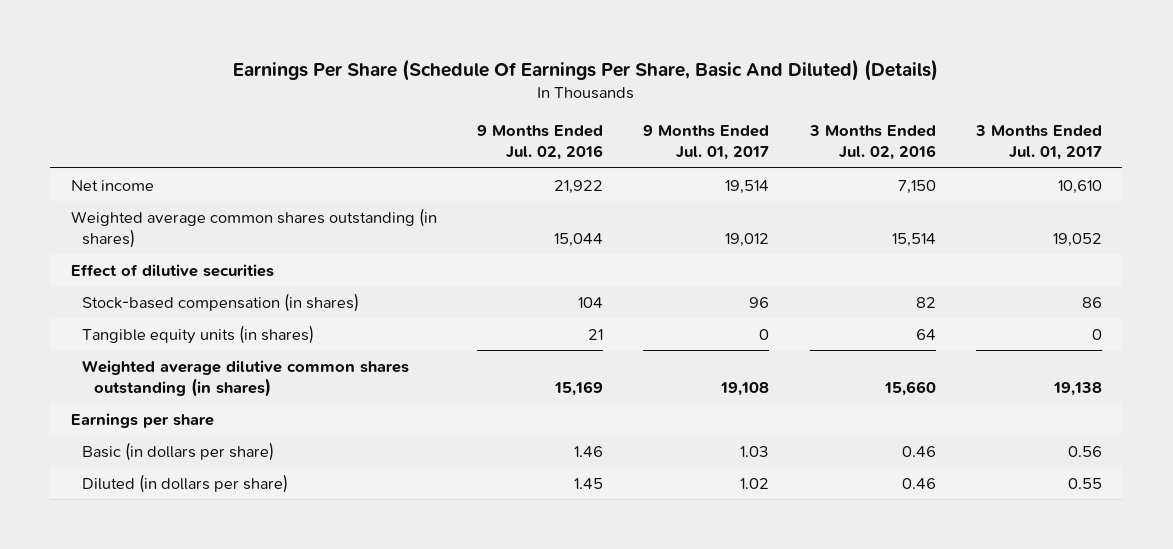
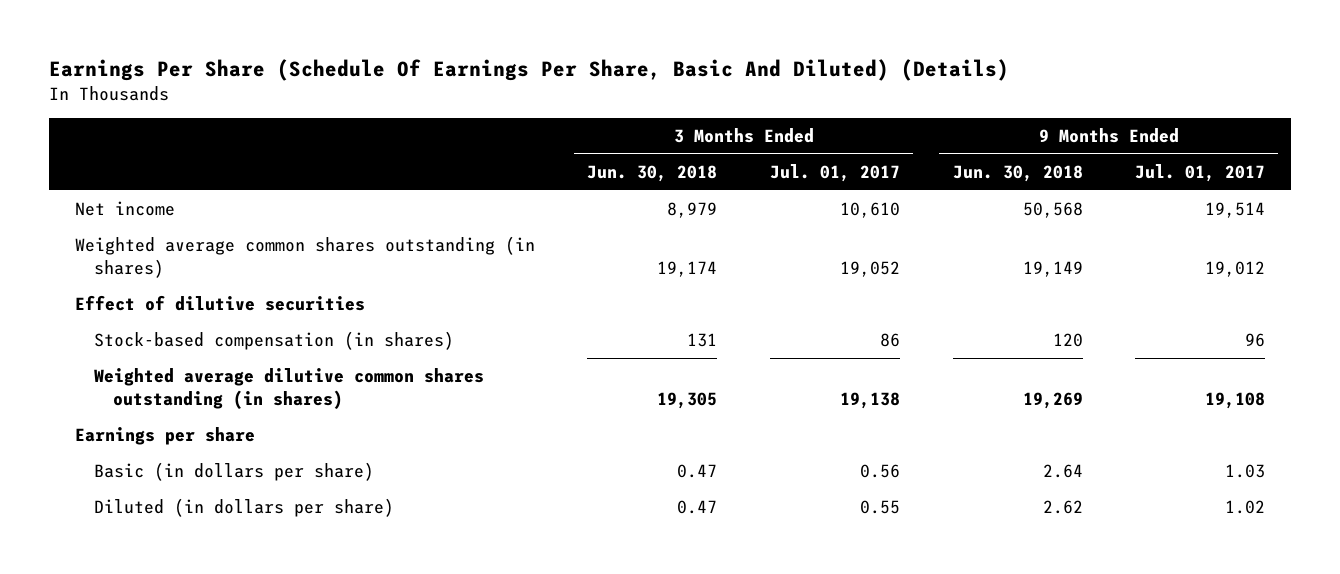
[477,125,604,161] 9 Months Ended Jul. 02, 2016 -> none
[808,125,936,161] 3 Months Ended Jul. 02, 2016 -> none
none -> [587,164,718,182] Jun. 30, 2018
none -> [952,164,1083,182] Jun. 30, 2018
[82,324,315,344] Tangible equity units (in shares) -> none

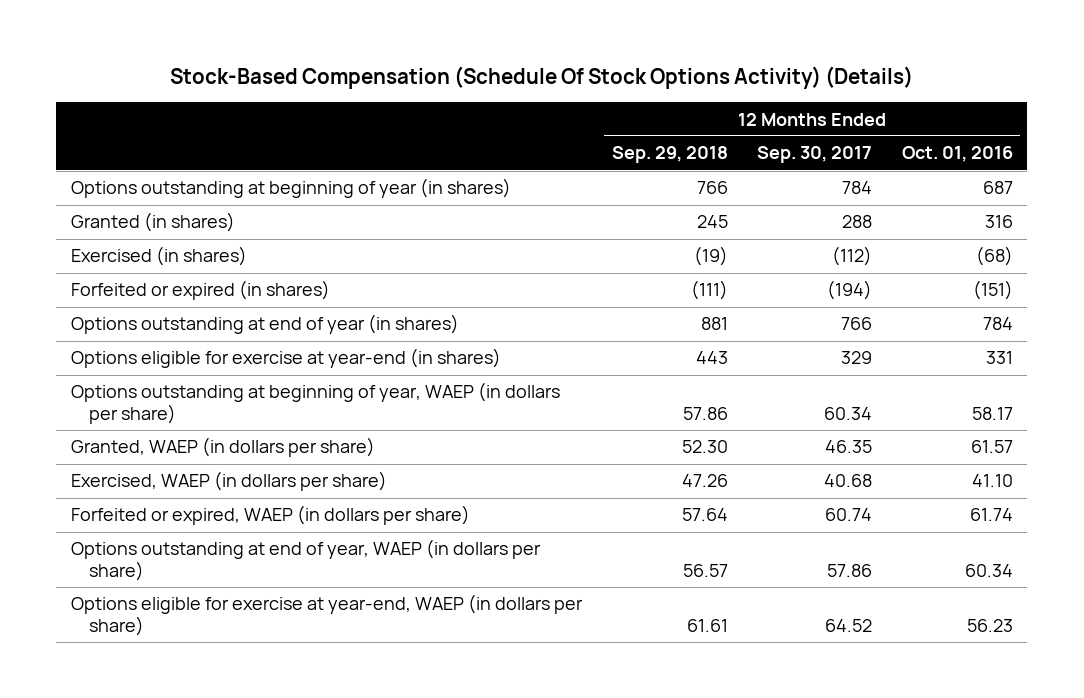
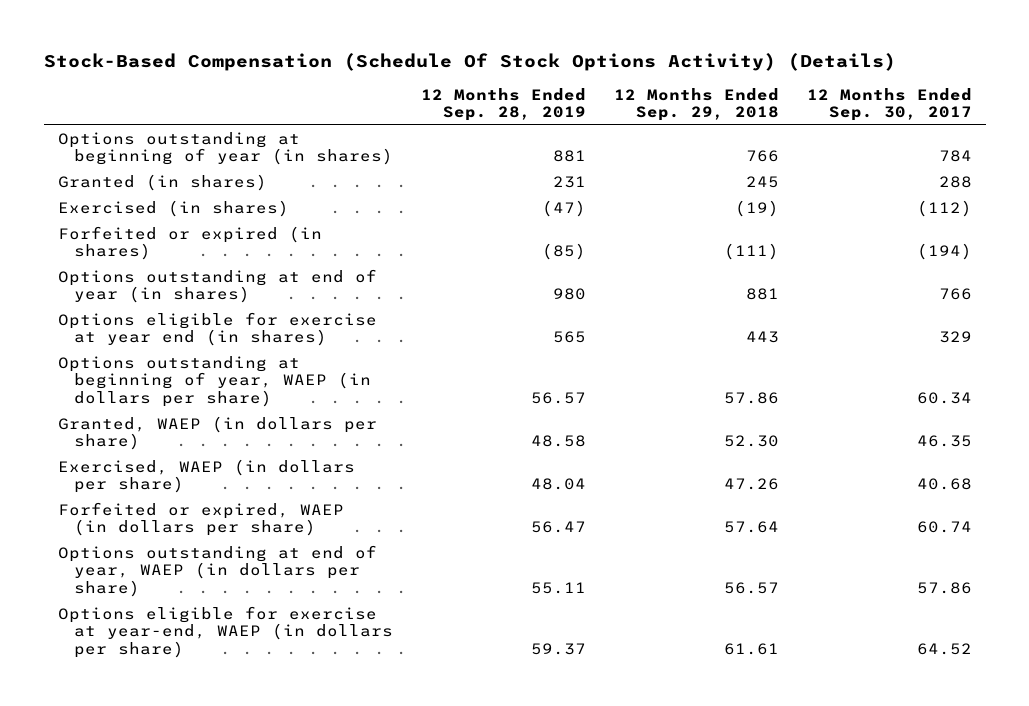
[901,146,1013,163] Oct. 01, 2016 -> none
none -> [420,87,586,121] 12 Months Ended Sep. 28, 2019
[71,348,502,369] Options eligible for exercise at year-end (in shares) -> [57,312,377,347] Options eligible for exercise at year end (in shares)

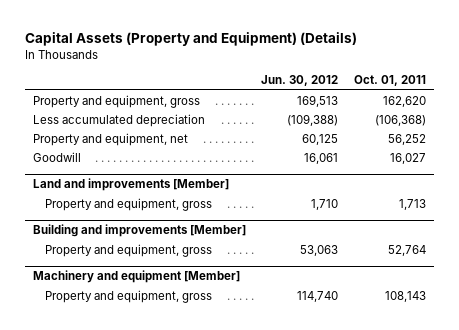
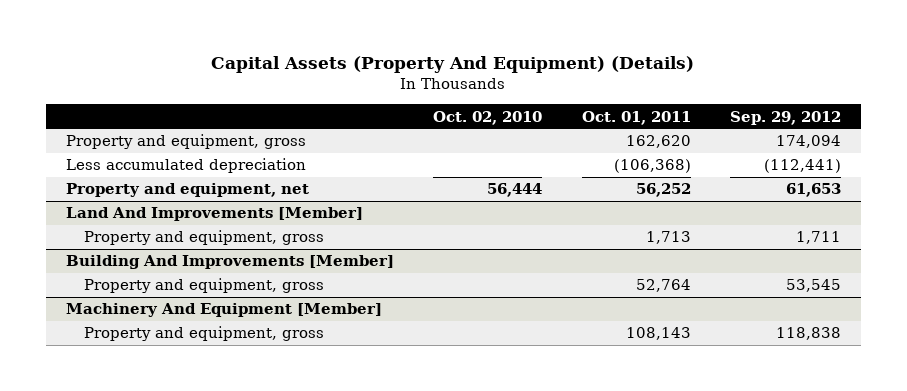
[24,32,357,47] Capital Assets (Property and Equipment) (Details) -> [211,56,695,74] Capital Assets (Property And Equipment) (Details)
[261,75,339,87] Jun. 30, 2012 -> none
none -> [433,110,543,125] Oct. 02, 2010
none -> [730,110,842,125] Sep. 29, 2012
[32,151,81,162] Goodwill -> none
[32,178,229,192] Land and improvements [Member] -> [65,207,363,222] Land And Improvements [Member]
[32,224,246,238] Building and improvements [Member] -> [65,255,394,270] Building And Improvements [Member]
[32,270,240,284] Machinery and equipment [Member] -> [65,303,382,318] Machinery And Equipment [Member]

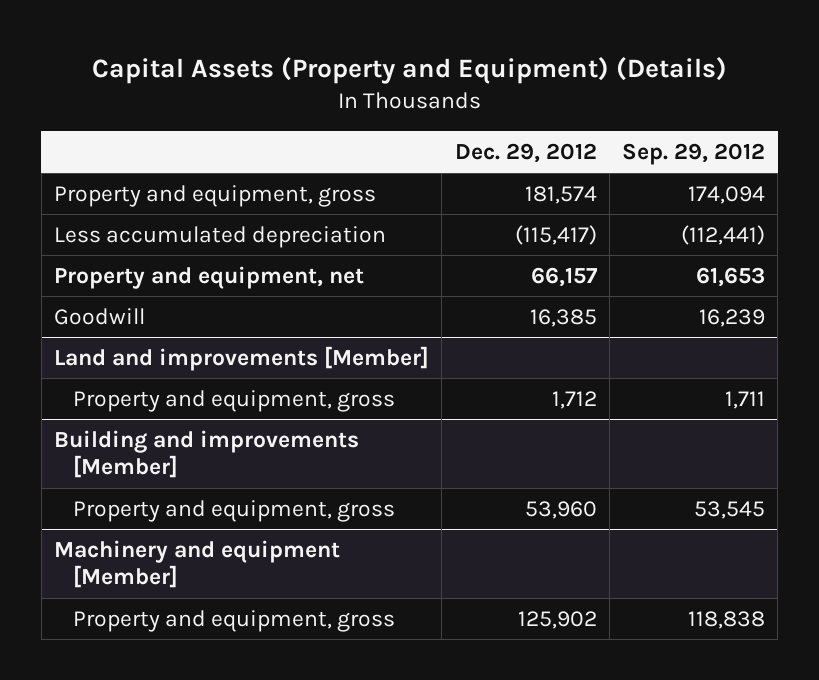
[211,56,695,74] Capital Assets (Property And Equipment) (Details) -> [91,57,727,85] Capital Assets (Property and Equipment) (Details)
[433,110,543,125] Oct. 02, 2010 -> none
[581,110,691,125] Oct. 01, 2011 -> none
none -> [454,142,597,163] Dec. 29, 2012
none -> [54,307,146,325] Goodwill
[65,207,363,222] Land And Improvements [Member] -> [54,345,430,371] Land and improvements [Member]
[65,255,394,270] Building And Improvements [Member] -> [54,429,360,479] Building and improvements [Member]
[65,303,382,318] Machinery And Equipment [Member] -> [54,539,341,589] Machinery and equipment [Member]

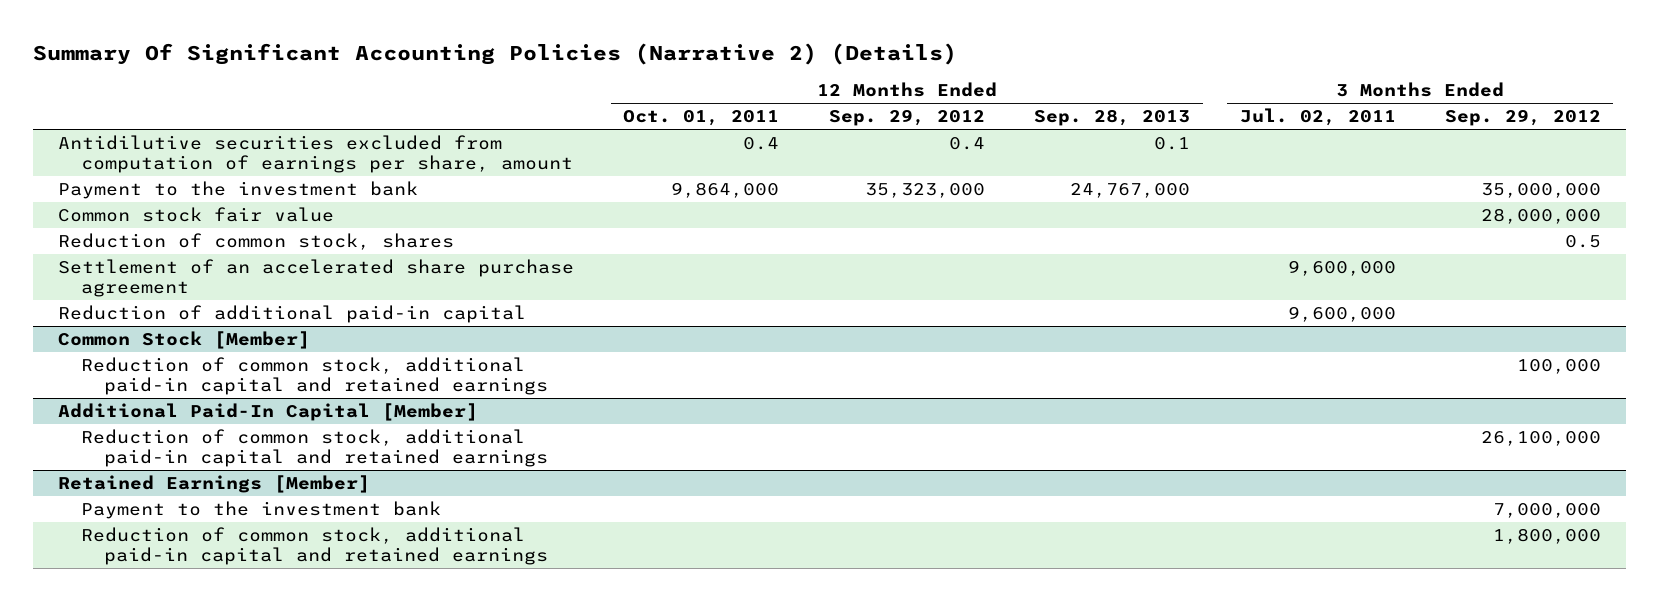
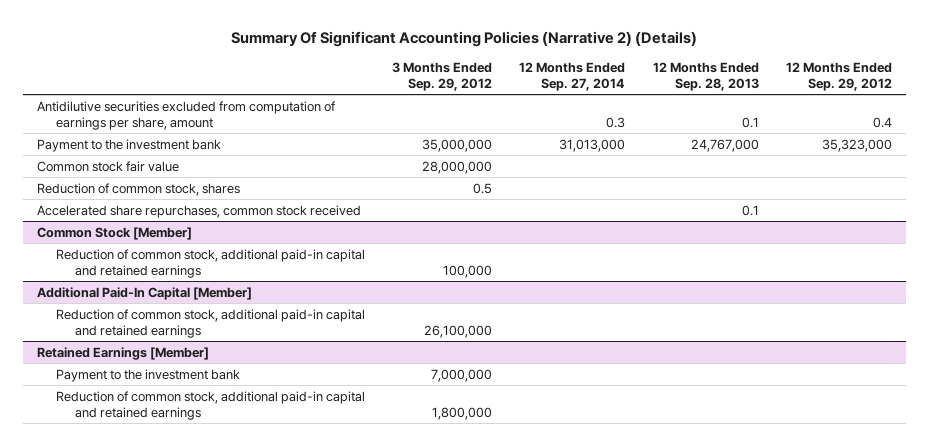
[623,110,780,127] Oct. 01, 2011 -> none
[1239,108,1396,127] Jul. 02, 2011 -> none
none -> [519,62,626,92] 12 Months Ended Sep. 27, 2014
[57,259,574,298] Settlement of an accelerated share purchase agreement -> none
[57,305,526,324] Reduction of additional paid-in capital -> none
none -> [36,204,361,218] Accelerated share repurchases, common stock received

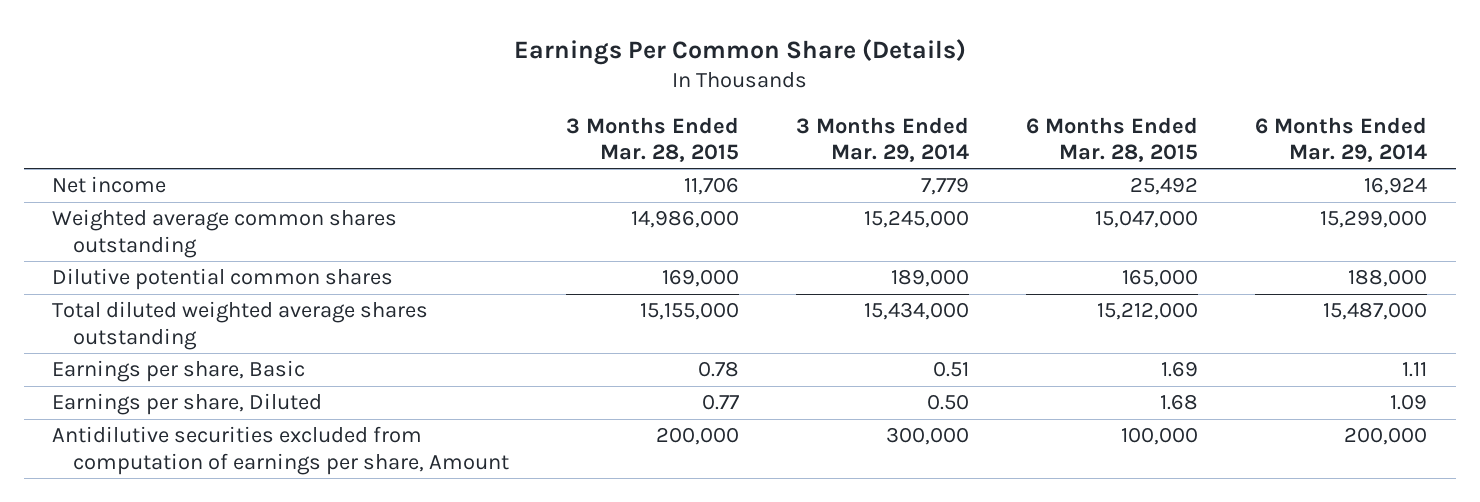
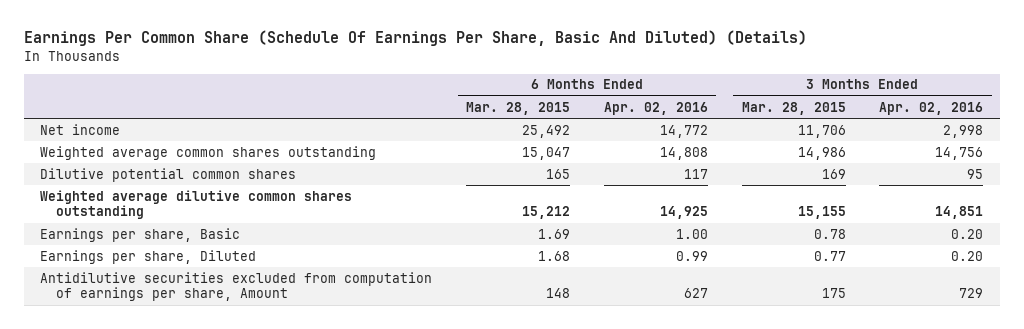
[513,38,966,65] Earnings Per Common Share (Details) -> [23,30,807,47] Earnings Per Common Share (Schedule Of Earnings Per Share, Basic And Diluted) (Details)
[796,116,970,162] 3 Months Ended Mar. 29, 2014 -> none
[1255,116,1428,162] 6 Months Ended Mar. 29, 2014 -> none
none -> [603,101,708,115] Apr. 02, 2016
none -> [879,101,984,115] Apr. 02, 2016
[631,210,740,229] 14,986,000 -> [797,146,846,160] 14,986
[1095,210,1199,229] 15,047,000 -> [522,146,571,160] 15,047
[662,269,740,288] 169,000 -> [821,168,846,179] 169
[1122,269,1199,288] 165,000 -> [546,168,571,179] 165
[52,301,429,350] Total diluted weighted average shares outstanding -> [40,189,353,220] Weighted average dilutive common shares outstanding
[640,302,740,321] 15,155,000 -> [797,206,846,220] 15,155
[1097,302,1199,321] 15,212,000 -> [522,206,571,220] 15,212
[656,427,740,446] 200,000 -> [821,288,846,299] 175
[1121,427,1199,446] 100,000 -> [546,288,571,299] 148

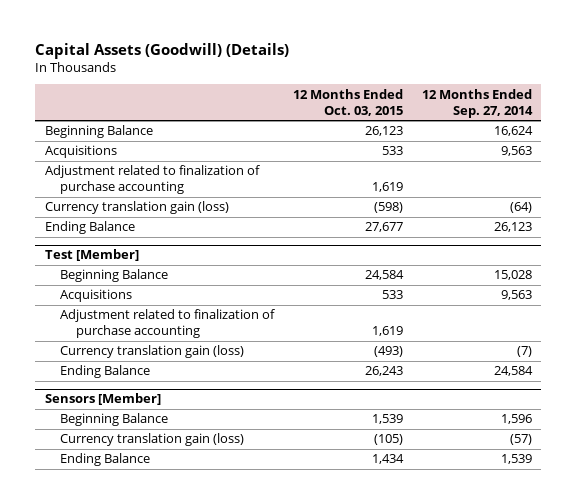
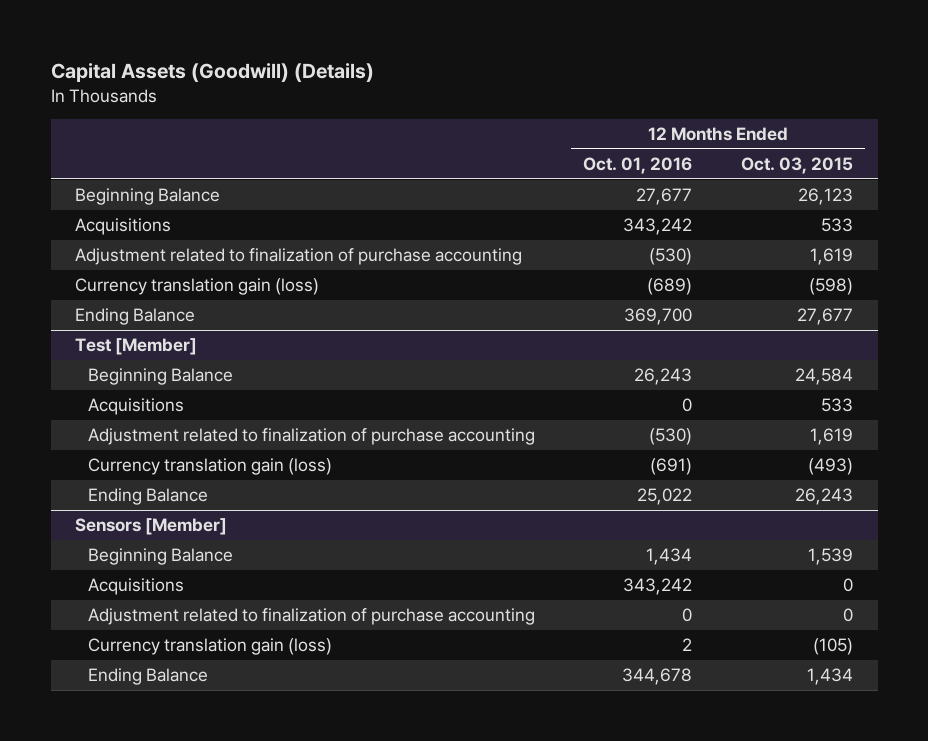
[421,88,533,118] 12 Months Ended Sep. 27, 2014 -> none
none -> [583,157,693,175] Oct. 01, 2016
none -> [87,578,184,596] Acquisitions
none -> [87,608,535,626] Adjustment related to finalization of purchase accounting

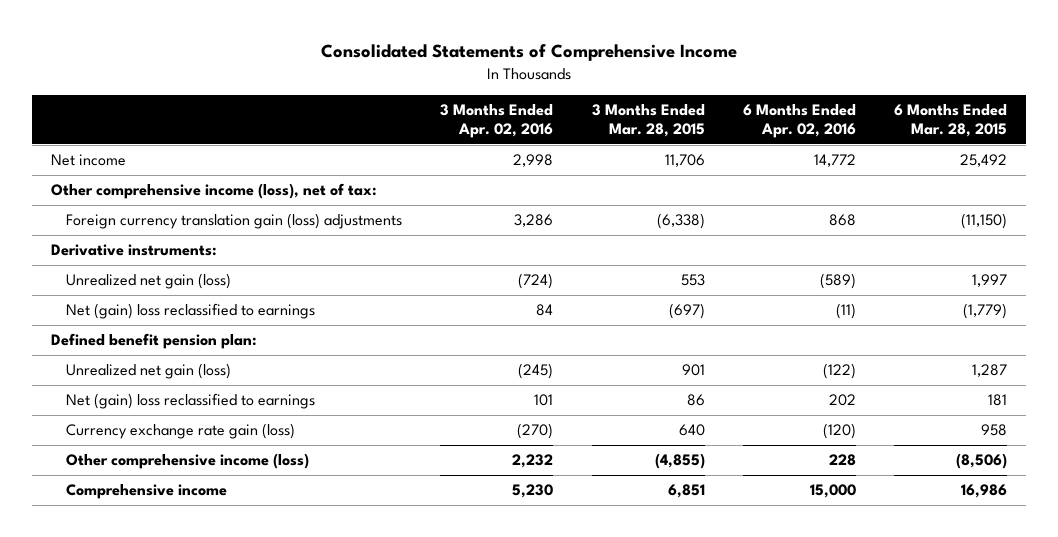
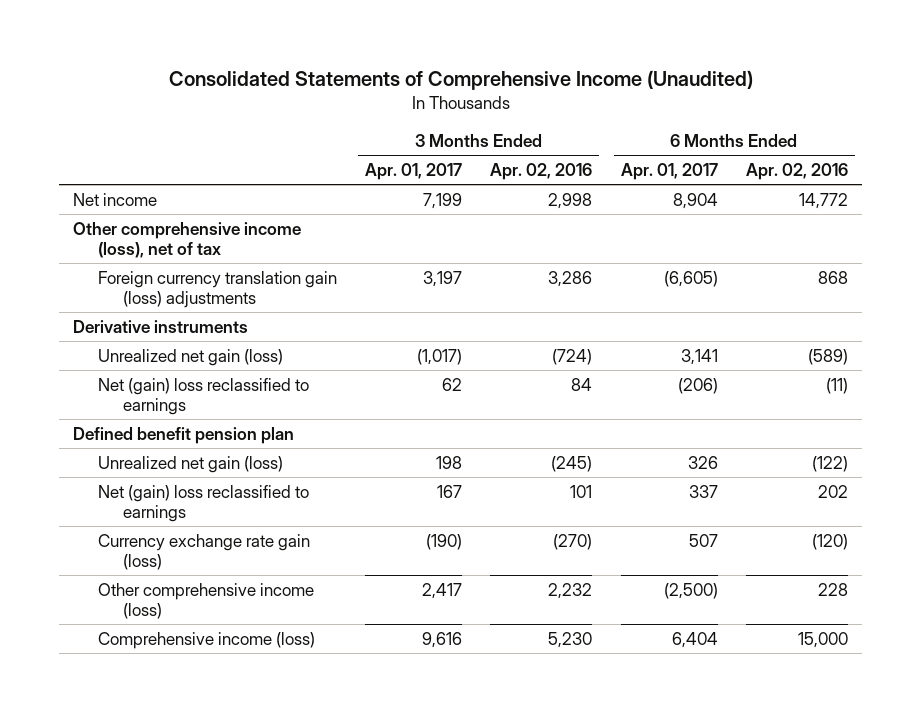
[321,44,738,62] Consolidated Statements of Comprehensive Income -> [168,70,753,91] Consolidated Statements of Comprehensive Income (Unaudited)
[591,104,705,138] 3 Months Ended Mar. 28, 2015 -> none
[893,104,1007,138] 6 Months Ended Mar. 28, 2015 -> none
none -> [365,162,463,180] Apr. 01, 2017
none -> [620,162,718,180] Apr. 01, 2017
[51,183,378,200] Other comprehensive income (loss), net of tax: -> [73,221,302,258] Other comprehensive income (loss), net of tax
[51,244,218,257] Derivative instruments: -> [73,319,249,333] Derivative instruments
[51,333,258,350] Defined benefit pension plan: -> [73,426,295,444] Defined benefit pension plan
[66,484,228,500] Comprehensive income -> [98,631,316,649] Comprehensive income (loss)

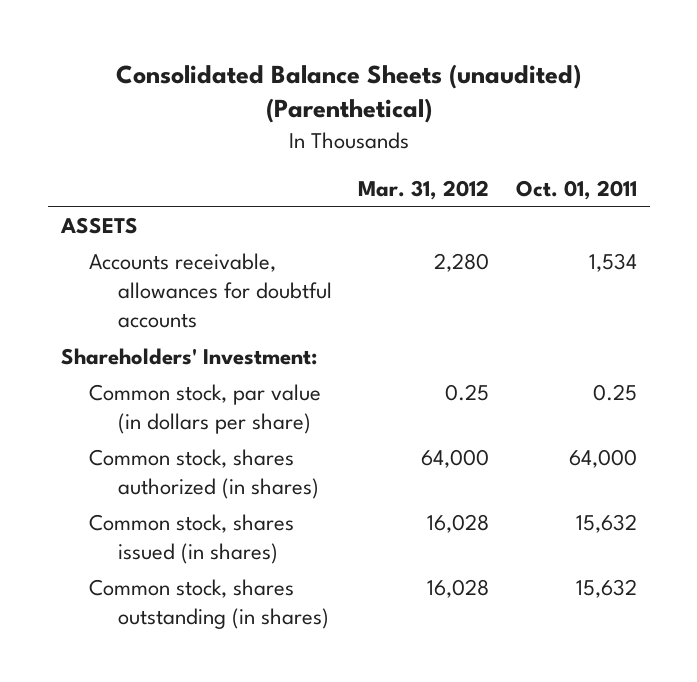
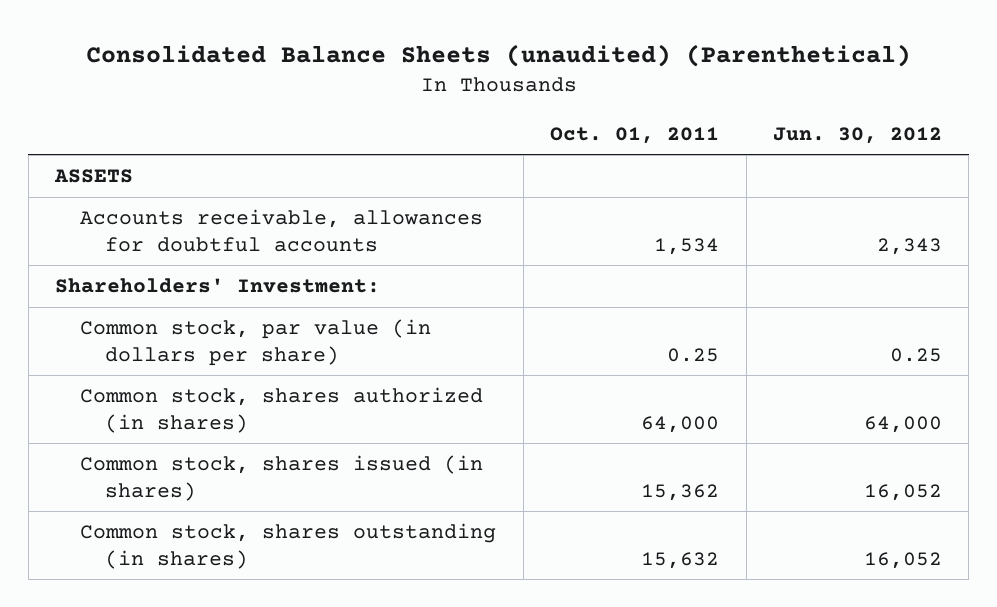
[358,179,490,200] Mar. 31, 2012 -> none
none -> [772,126,942,144] Jun. 30, 2012
[575,513,637,533] 15,632 -> [641,483,720,501] 15,362

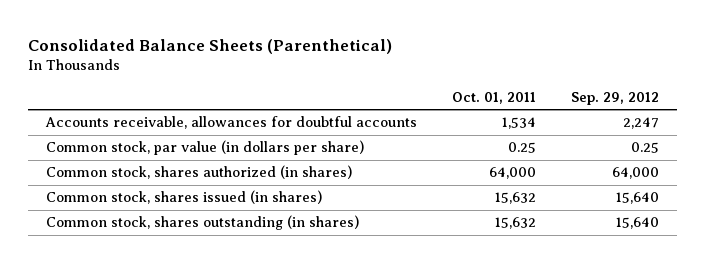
[85,43,911,67] Consolidated Balance Sheets (unaudited) (Parenthetical) -> [28,38,393,54] Consolidated Balance Sheets (Parenthetical)
[772,126,942,144] Jun. 30, 2012 -> none
none -> [571,91,660,105] Sep. 29, 2012
[54,169,134,184] ASSETS -> none
[55,278,381,294] Shareholders' Investment: -> none
[641,483,720,501] 15,362 -> [495,192,537,205] 15,632

